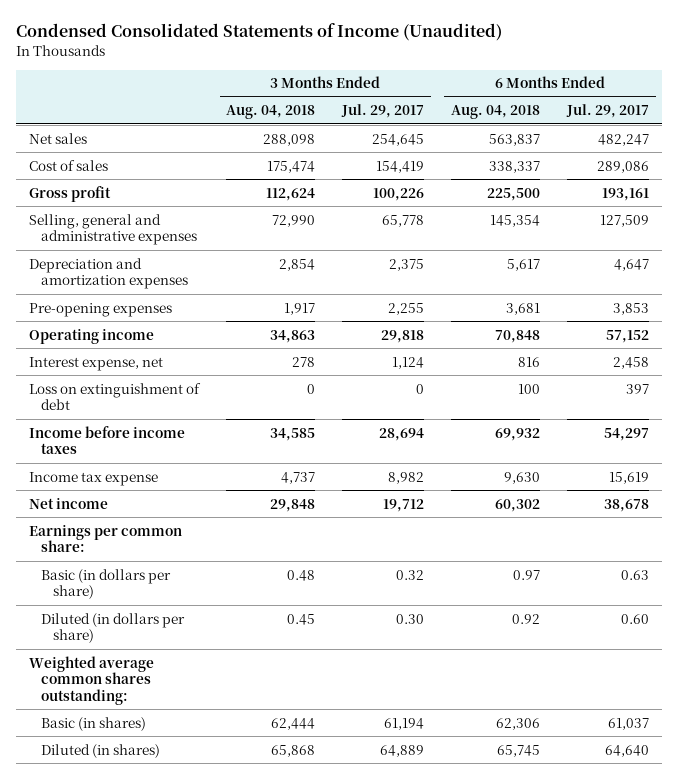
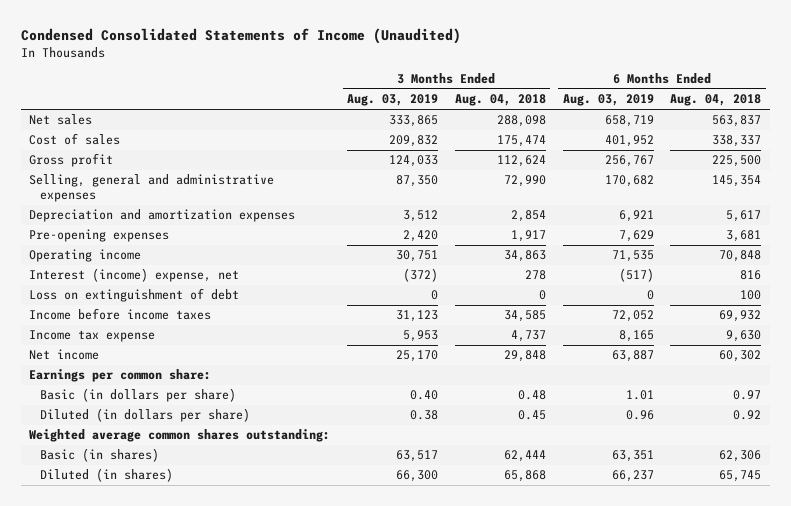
[341,104,425,119] Jul. 29, 2017 -> none
[565,104,649,119] Jul. 29, 2017 -> none
none -> [347,94,439,107] Aug. 03, 2019
none -> [562,94,654,107] Aug. 03, 2019
[29,356,164,371] Interest expense, net -> [29,268,240,283] Interest (income) expense, net

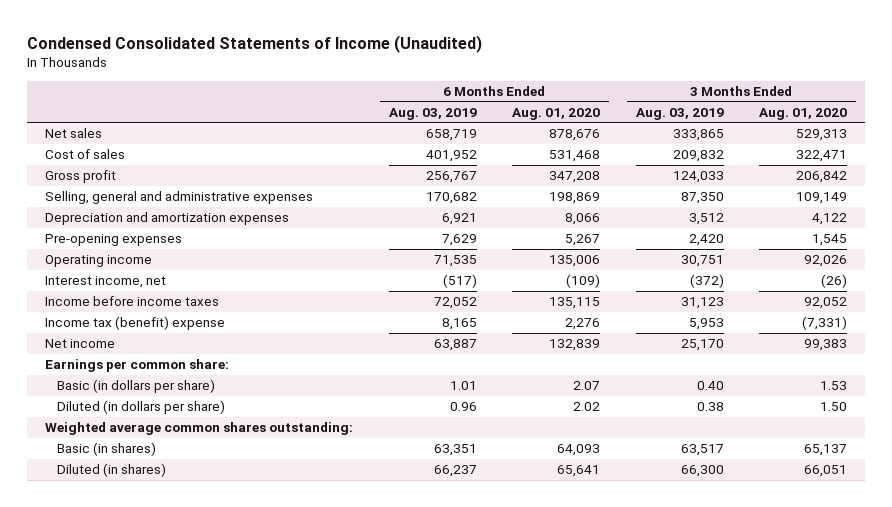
[454,94,546,107] Aug. 04, 2018 -> none
[670,94,762,107] Aug. 04, 2018 -> none
none -> [512,107,601,120] Aug. 01, 2020
none -> [759,107,848,120] Aug. 01, 2020
[29,288,240,303] Loss on extinguishment of debt -> none
[29,268,240,283] Interest (income) expense, net -> [45,276,167,289] Interest income, net
[29,330,156,343] Income tax expense -> [45,316,226,331] Income tax (benefit) expense

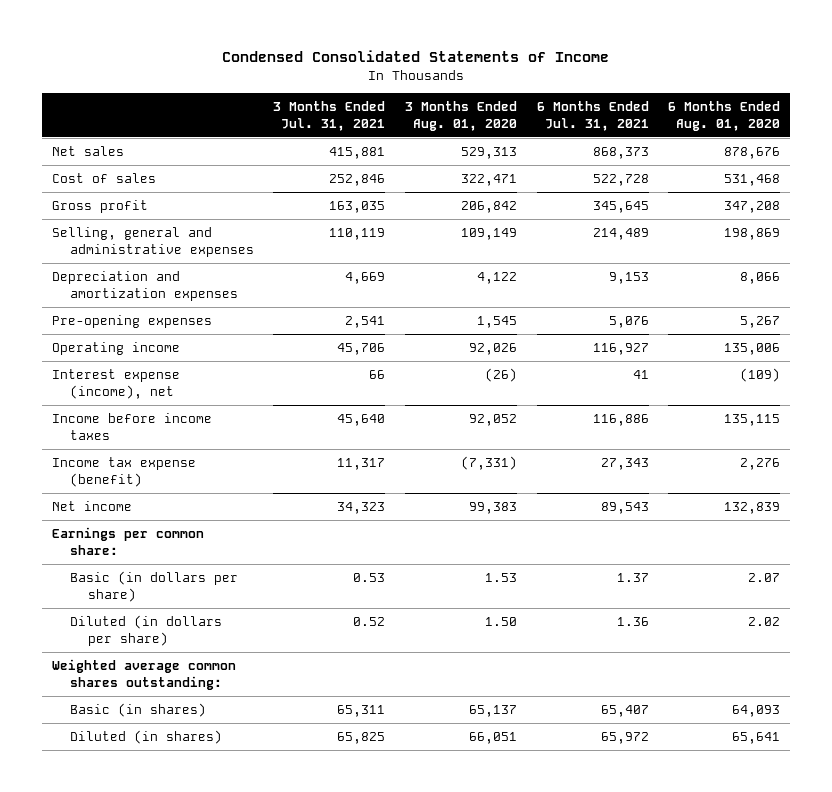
[27,34,483,53] Condensed Consolidated Statements of Income (Unaudited) -> [221,50,609,63] Condensed Consolidated Statements of Income
[388,107,477,120] Aug. 03, 2019 -> none
[635,107,724,120] Aug. 03, 2019 -> none
none -> [273,100,386,131] 3 Months Ended Jul. 31, 2021
none -> [536,100,649,131] 6 Months Ended Jul. 31, 2021
[45,276,167,289] Interest income, net -> [51,369,180,399] Interest expense (income), net
[45,316,226,331] Income tax (benefit) expense -> [51,457,196,487] Income tax expense (benefit)

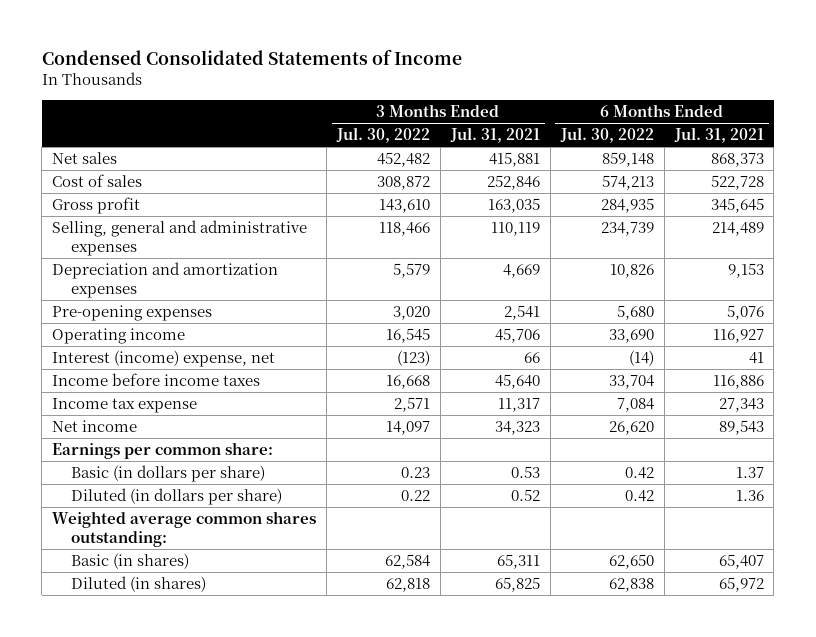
[404,100,517,131] 3 Months Ended Aug. 01, 2020 -> none
[668,100,781,131] 6 Months Ended Aug. 01, 2020 -> none
none -> [335,127,430,144] Jul. 30, 2022
none -> [559,127,654,144] Jul. 30, 2022
[51,369,180,399] Interest expense (income), net -> [52,350,276,368] Interest (income) expense, net
[51,457,196,487] Income tax expense (benefit) -> [52,398,198,414] Income tax expense

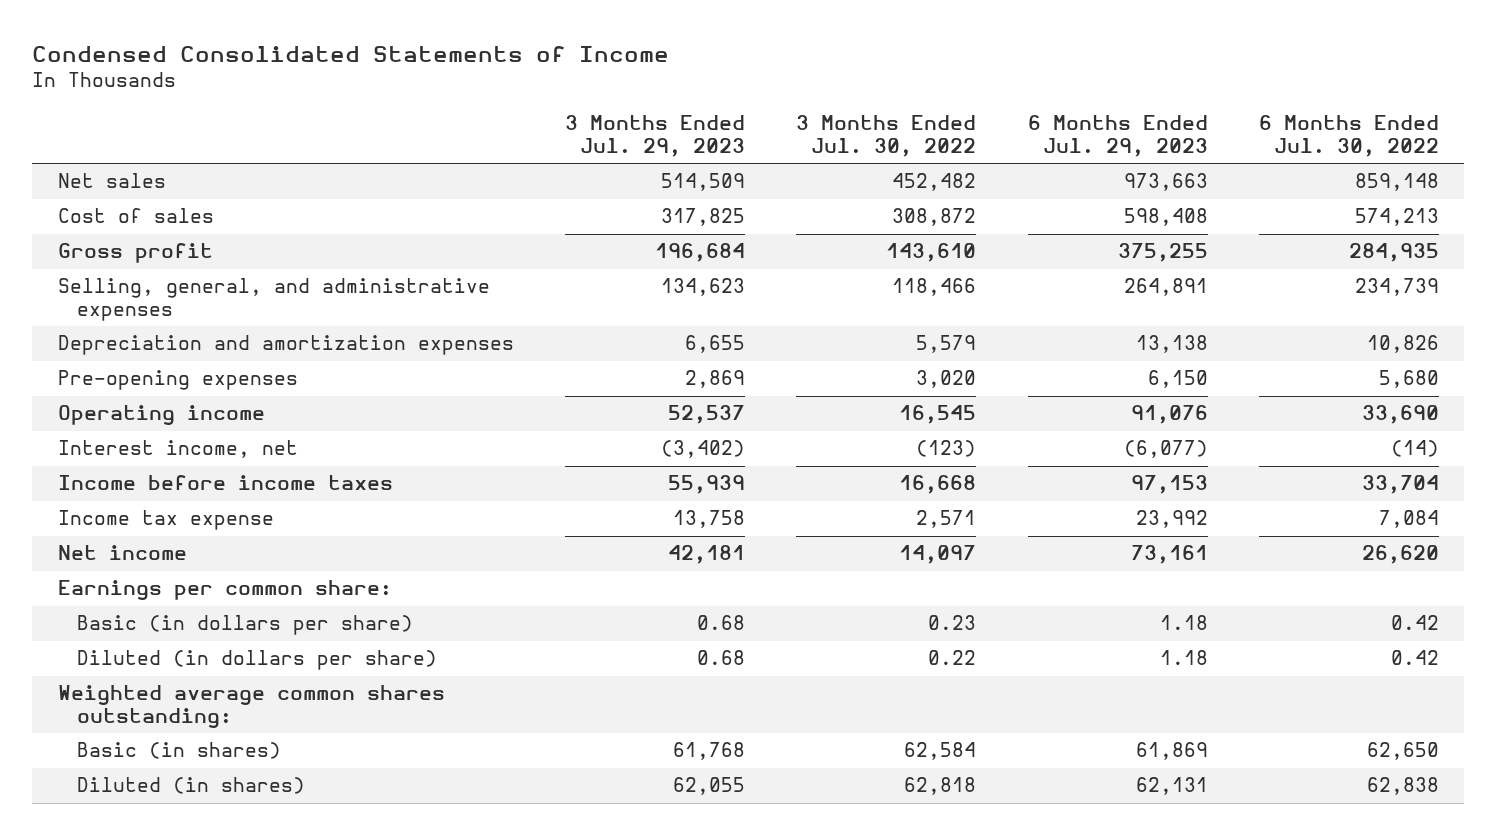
[449,127,540,144] Jul. 31, 2021 -> none
[673,127,764,144] Jul. 31, 2021 -> none
none -> [565,115,746,158] 3 Months Ended Jul. 29, 2023
none -> [1027,115,1208,158] 6 Months Ended Jul. 29, 2023
[52,220,308,256] Selling, general and administrative expenses -> [58,278,491,322] Selling, general, and administrative expenses
[52,350,276,368] Interest (income) expense, net -> [58,440,299,459] Interest income, net

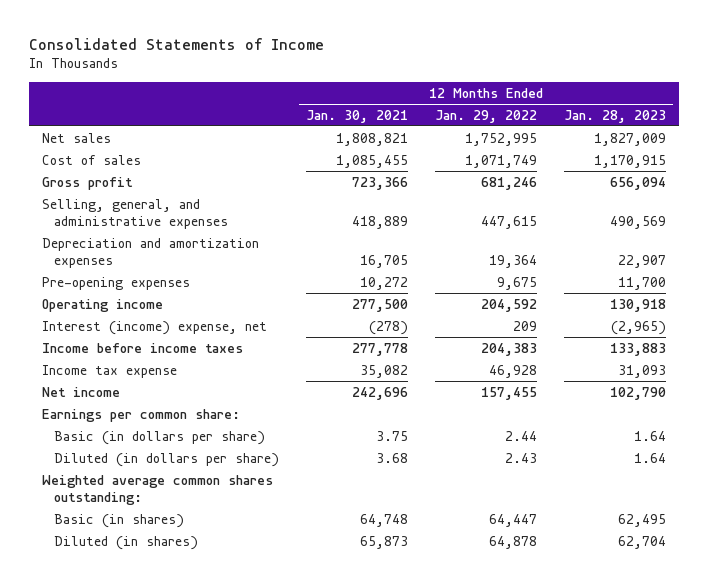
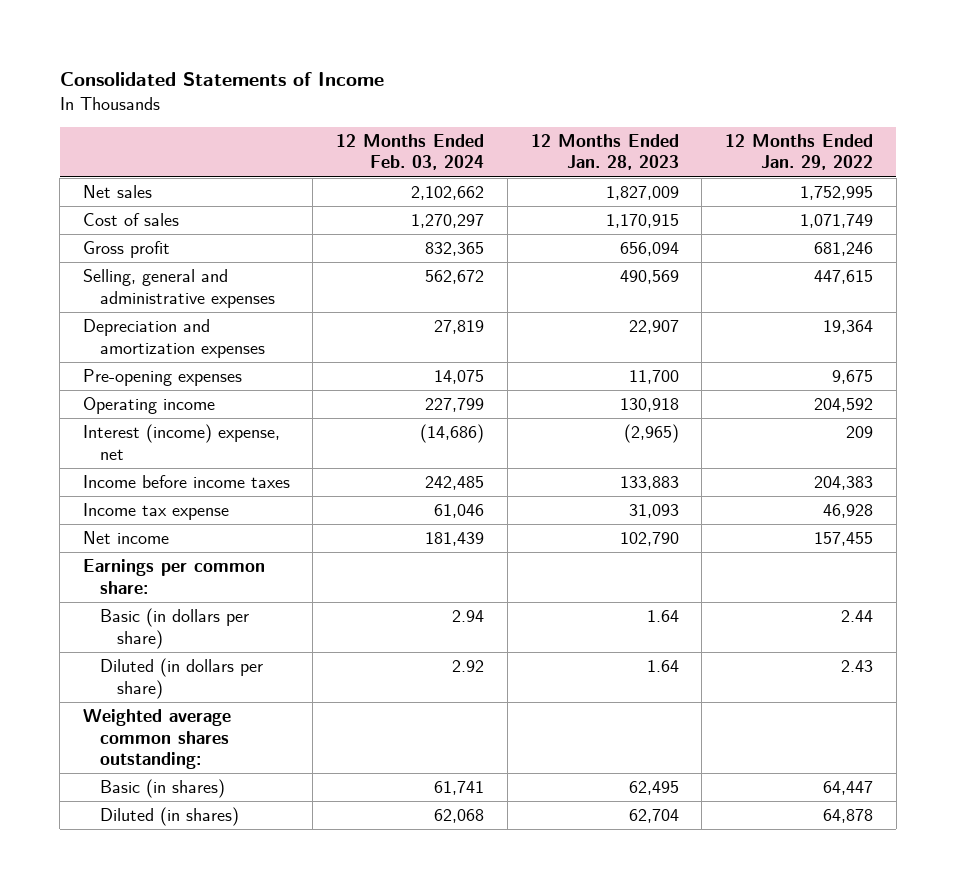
[306,109,409,123] Jan. 30, 2021 -> none
none -> [336,134,485,171] 12 Months Ended Feb. 03, 2024
[41,198,229,229] Selling, general, and administrative expenses -> [82,269,275,308] Selling, general and administrative expenses

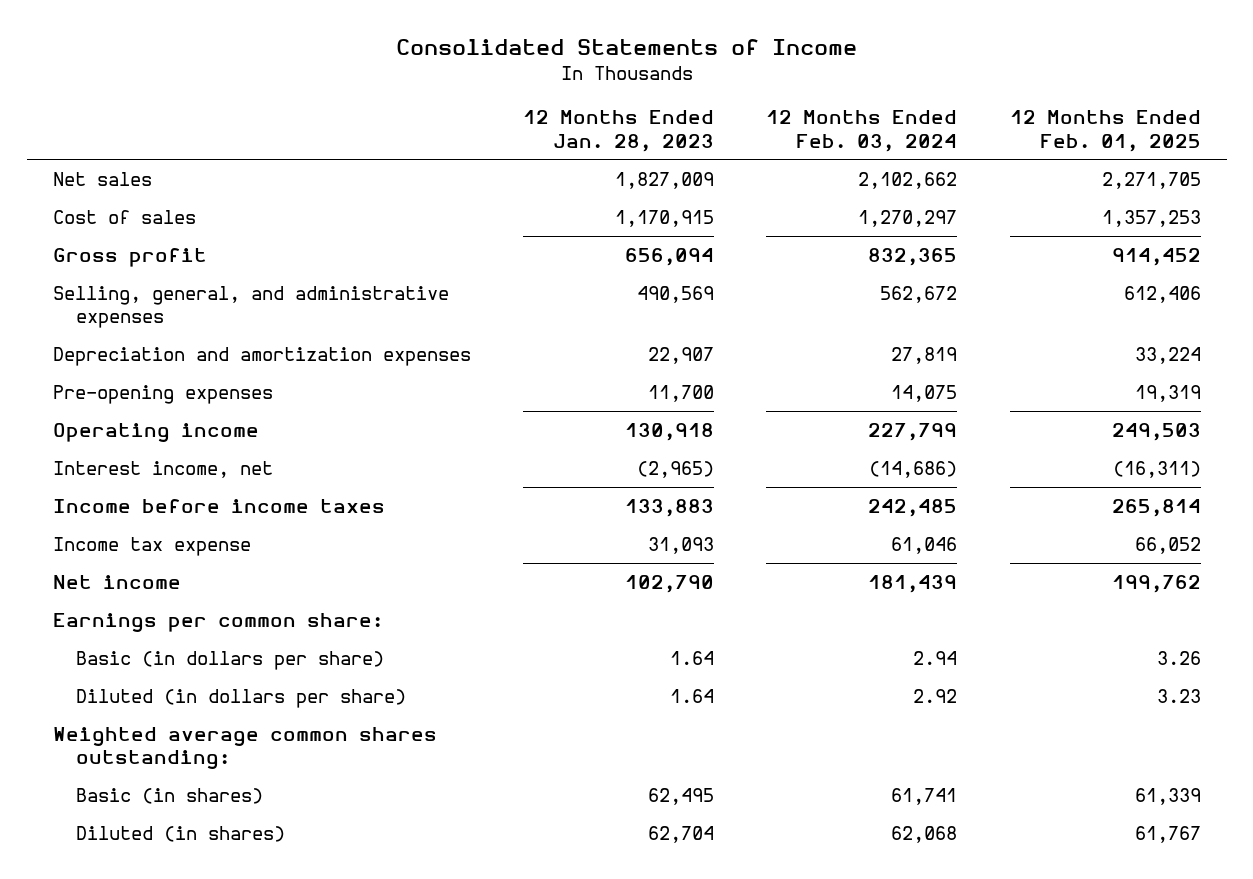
[724,134,873,171] 12 Months Ended Jan. 29, 2022 -> none
none -> [1009,109,1201,152] 12 Months Ended Feb. 01, 2025
[82,269,275,308] Selling, general and administrative expenses -> [52,285,449,329] Selling, general, and administrative expenses
[82,424,280,460] Interest (income) expense, net -> [52,460,273,478] Interest income, net

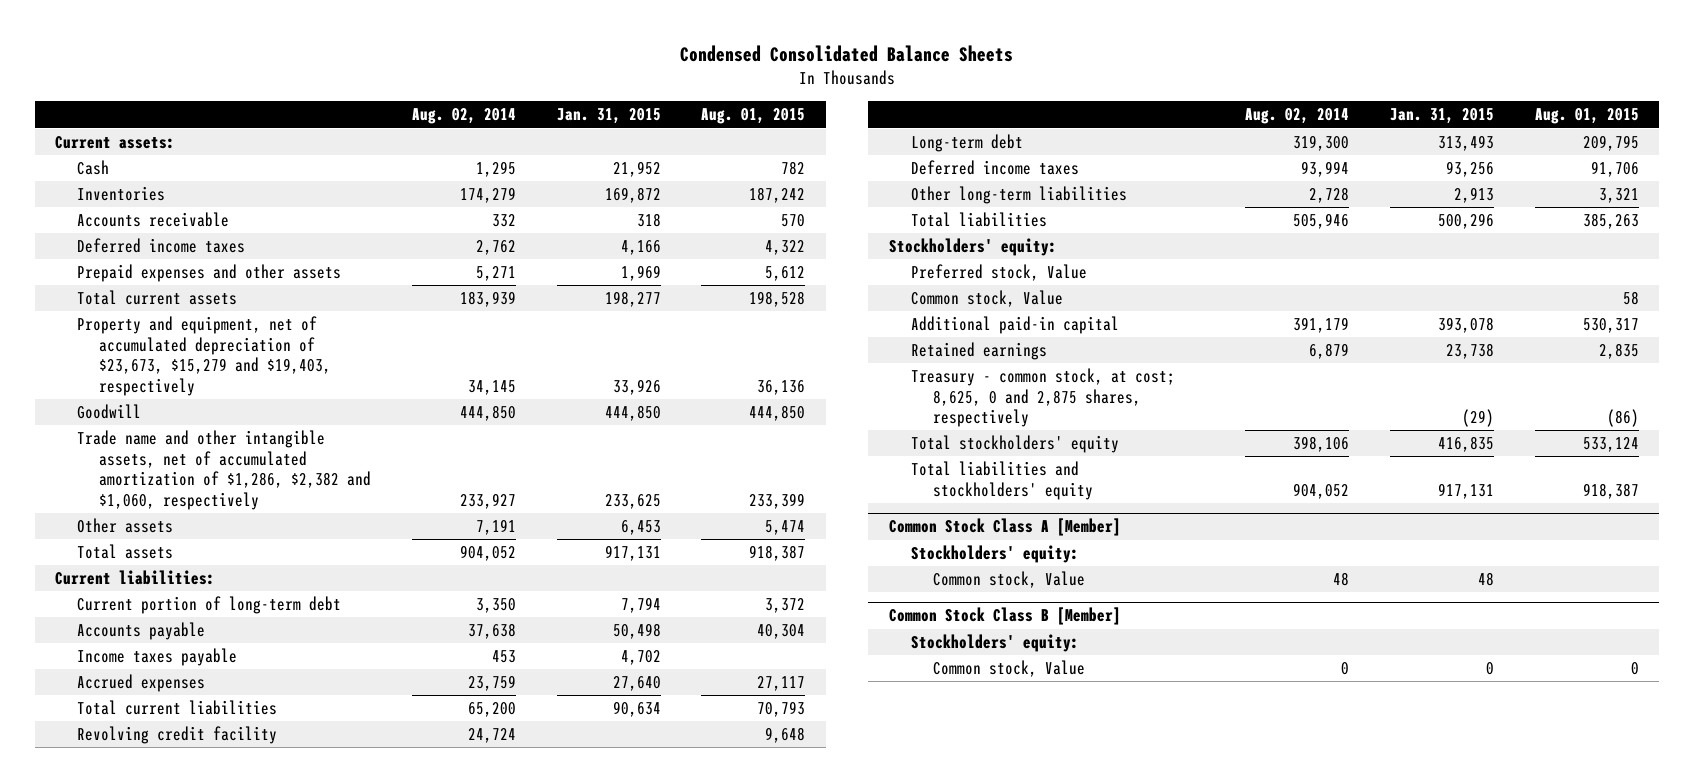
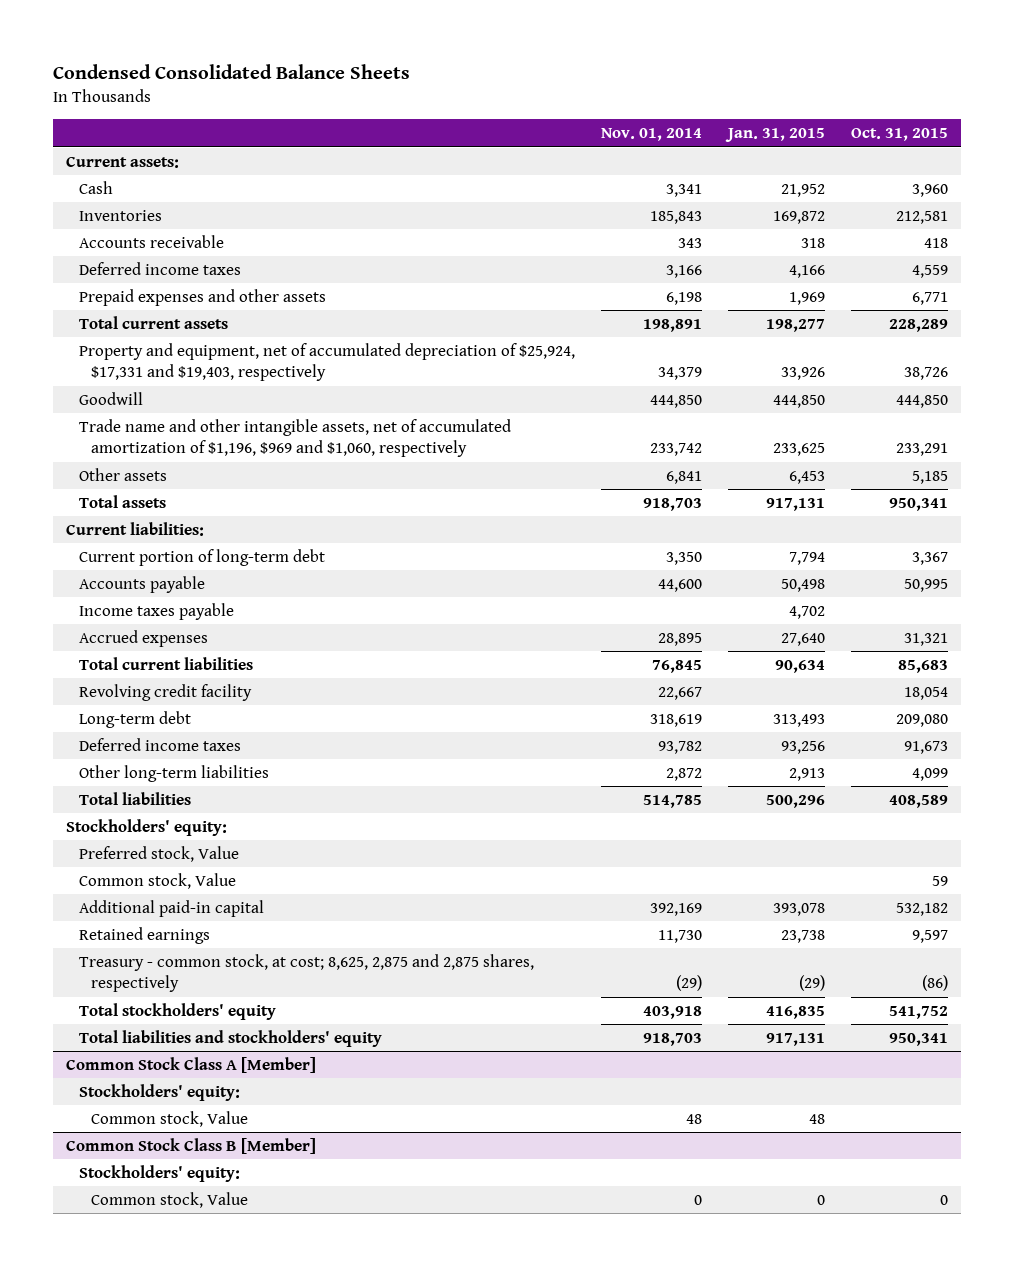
[411,108,516,125] Aug. 02, 2014 -> none
[701,108,806,125] Aug. 01, 2015 -> none
none -> [600,128,702,142] Nov. 01, 2014
none -> [850,128,948,142] Oct. 31, 2015
[77,316,332,396] Property and equipment, net of accumulated depreciation of $23,673, $15,279 and $19,403, respectively -> [78,342,575,382] Property and equipment, net of accumulated depreciation of $25,924, $17,331 and $19,403, respectively
[77,430,372,510] Trade name and other intangible assets, net of accumulated amortization of $1,286, $2,382 and $1,060, respectively -> [78,418,511,458] Trade name and other intangible assets, net of accumulated amortization of $1,196, $969 and $1,060, respectively
[910,368,1175,428] Treasury - common stock, at cost; 8,625, 0 and 2,875 shares, respectively -> [78,953,534,993] Treasury - common stock, at cost; 8,625, 2,875 and 2,875 shares, respectively

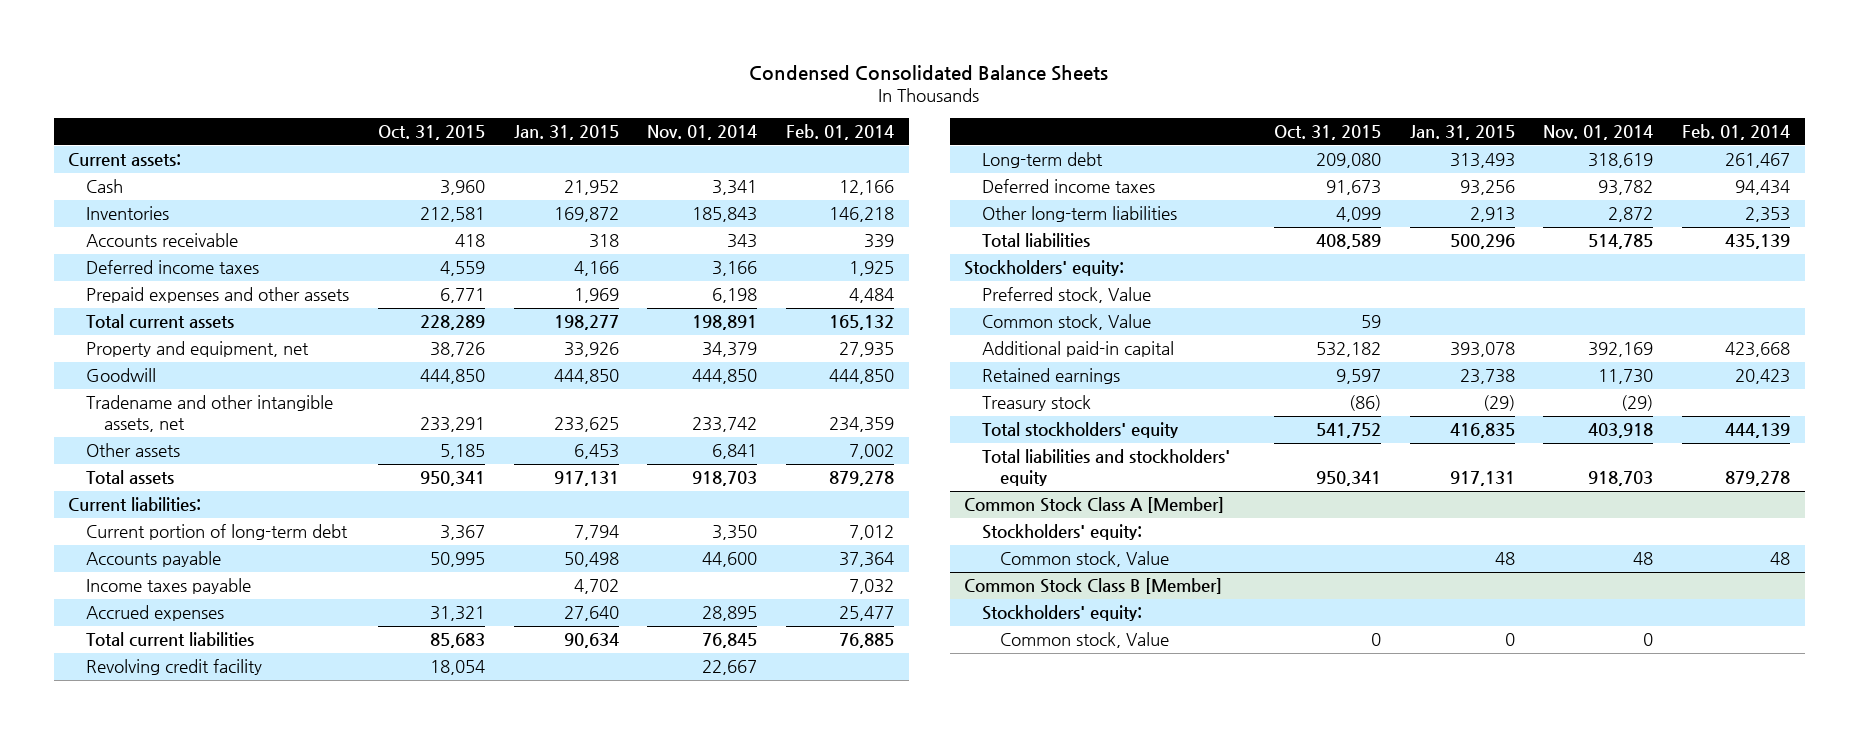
none -> [786,123,895,140] Feb. 01, 2014
[78,342,575,382] Property and equipment, net of accumulated depreciation of $25,924, $17,331 and $19,403, respectively -> [86,341,310,358] Property and equipment, net
[78,418,511,458] Trade name and other intangible assets, net of accumulated amortization of $1,196, $969 and $1,060, respectively -> [86,395,334,432] Tradename and other intangible assets, net
[78,953,534,993] Treasury - common stock, at cost; 8,625, 2,875 and 2,875 shares, respectively -> [981,395,1091,412] Treasury stock

